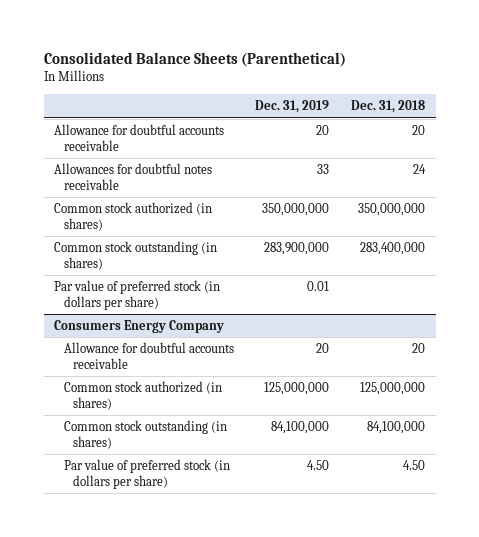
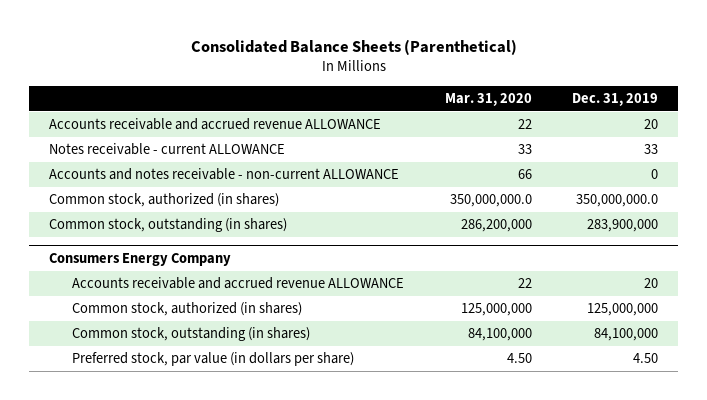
[350,100,425,114] Dec. 31, 2018 -> none
none -> [444,92,532,106] Mar. 31, 2020
[54,280,221,311] Par value of preferred stock (in dollars per share) -> none
[54,124,225,152] Allowance for doubtful accounts receivable -> [49,118,382,131] Accounts receivable and accrued revenue ALLOWANCE
[54,163,213,191] Allowances for doubtful notes receivable -> [49,143,286,156] Notes receivable - current ALLOWANCE
none -> [49,168,400,181] Accounts and notes receivable - non-current ALLOWANCE
[54,202,213,232] Common stock authorized (in shares) -> [49,193,280,208] Common stock, authorized (in shares)
[262,203,330,217] 350,000,000 -> [575,194,658,208] 350,000,000.0
[54,241,218,271] Common stock outstanding (in shares) -> [49,218,288,233] Common stock, outstanding (in shares)
[63,342,234,370] Allowance for doubtful accounts receivable -> [72,277,405,290] Accounts receivable and accrued revenue ALLOWANCE
[63,381,222,411] Common stock authorized (in shares) -> [72,302,303,317] Common stock, authorized (in shares)
[63,420,227,450] Common stock outstanding (in shares) -> [72,327,311,342] Common stock, outstanding (in shares)
[63,459,230,490] Par value of preferred stock (in dollars per share) -> [72,352,355,367] Preferred stock, par value (in dollars per share)

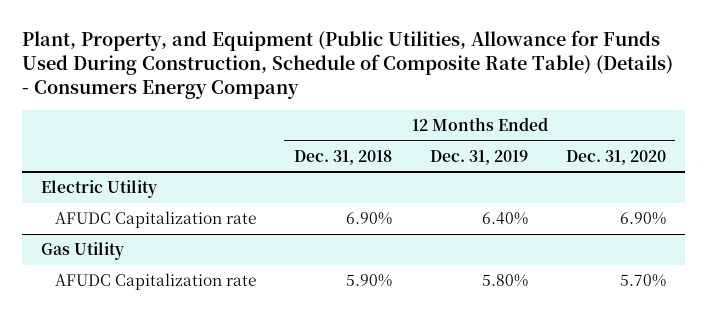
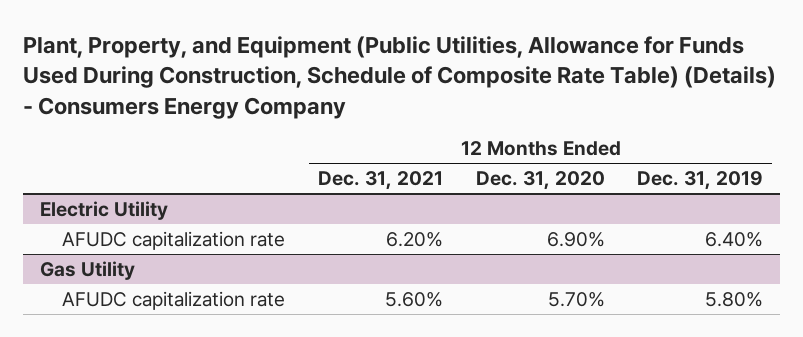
[293,149,392,165] Dec. 31, 2018 -> none
none -> [317,170,443,190] Dec. 31, 2021
[54,211,256,229] AFUDC Capitalization rate -> [61,230,285,250] AFUDC capitalization rate
[54,273,256,291] AFUDC Capitalization rate -> [61,290,285,310] AFUDC capitalization rate

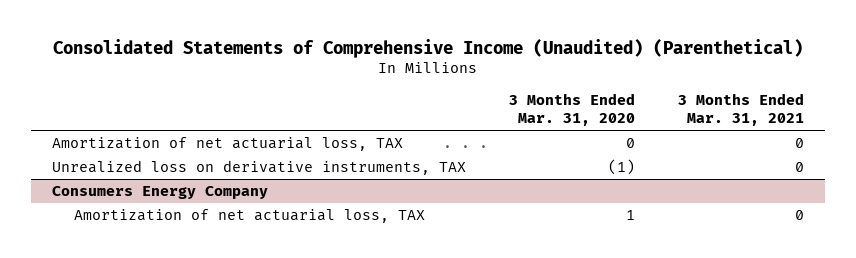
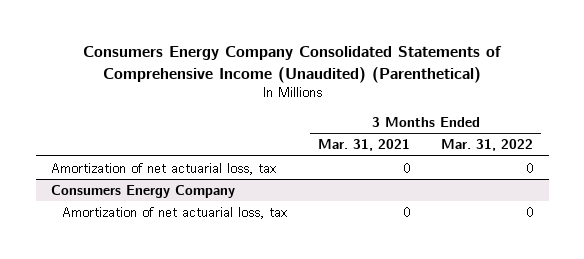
[53,38,804,58] Consolidated Statements of Comprehensive Income (Unaudited) (Parenthetical) -> [83,46,503,83] Consumers Energy Company Consolidated Statements of Comprehensive Income (Unaudited) (Parenthetical)
[509,93,636,127] 3 Months Ended Mar. 31, 2020 -> none
none -> [441,139,534,152] Mar. 31, 2022
[52,160,467,176] Unrealized loss on derivative instruments, TAX -> none
[52,137,404,152] Amortization of net actuarial loss, TAX -> [51,162,277,175] Amortization of net actuarial loss, tax
[73,209,425,224] Amortization of net actuarial loss, TAX -> [62,206,288,219] Amortization of net actuarial loss, tax

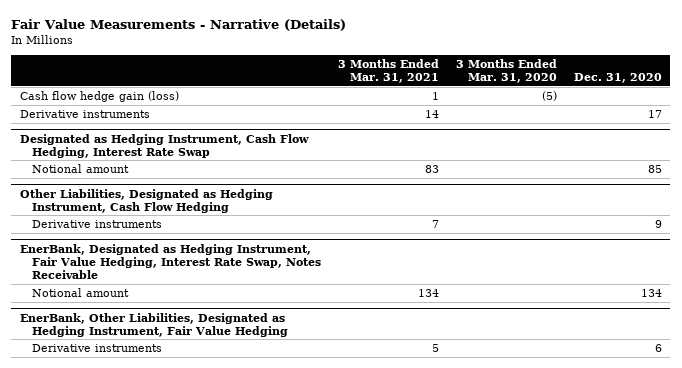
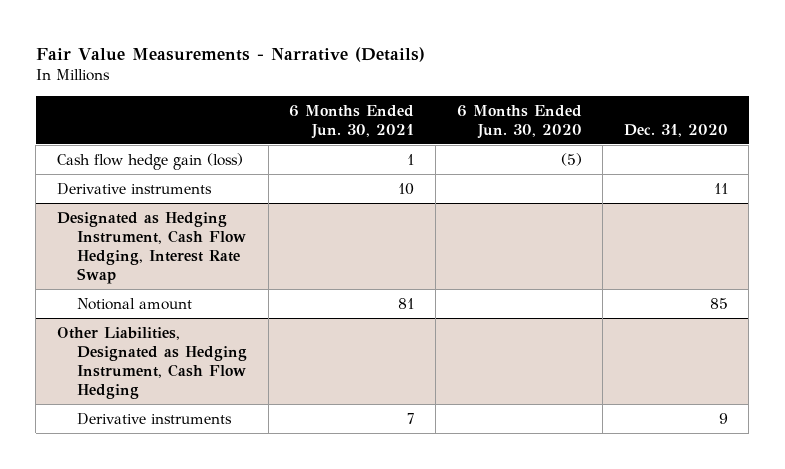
[337,58,439,84] 3 Months Ended Mar. 31, 2021 -> none
[455,58,557,84] 3 Months Ended Mar. 31, 2020 -> none
none -> [289,104,415,139] 6 Months Ended Jun. 30, 2021
none -> [456,104,582,139] 6 Months Ended Jun. 30, 2020
[647,109,662,118] 17 -> [713,182,728,194] 11
[19,243,321,279] EnerBank, Designated as Hedging Instrument, Fair Value Hedging, Interest Rate Swap, Notes Receivable -> none
[31,287,129,297] Notional amount -> none
[19,312,288,337] EnerBank, Other Liabilities, Designated as Hedging Instrument, Fair Value Hedging -> none
[31,343,162,352] Derivative instruments -> none

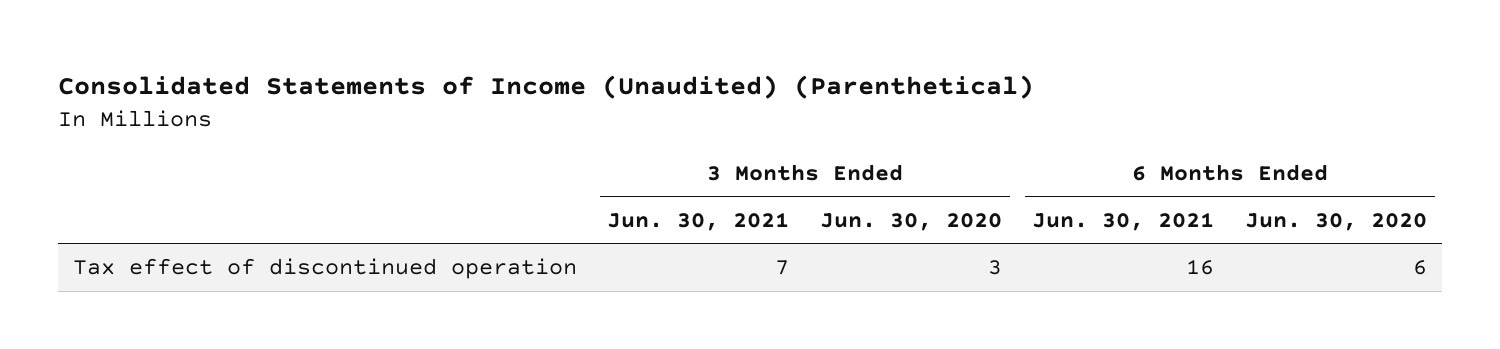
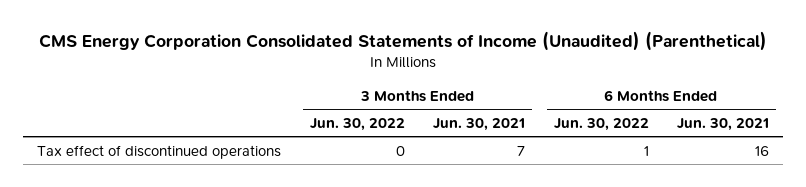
[57,75,1034,100] Consolidated Statements of Income (Unaudited) (Parenthetical) -> [39,30,768,51] CMS Energy Corporation Consolidated Statements of Income (Unaudited) (Parenthetical)
[819,212,1002,231] Jun. 30, 2020 -> none
[1244,212,1427,231] Jun. 30, 2020 -> none
none -> [309,117,405,131] Jun. 30, 2022
none -> [553,117,649,131] Jun. 30, 2022
[72,258,577,280] Tax effect of discontinued operation -> [37,144,282,159] Tax effect of discontinued operations

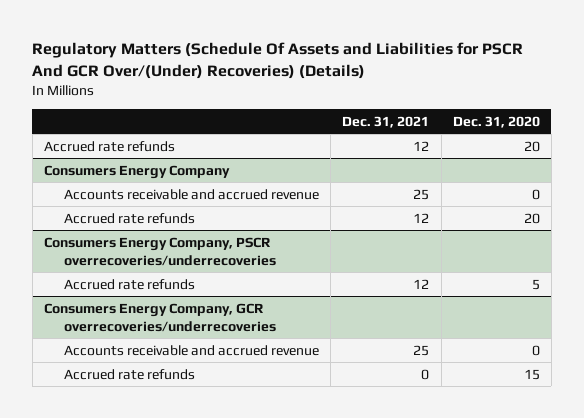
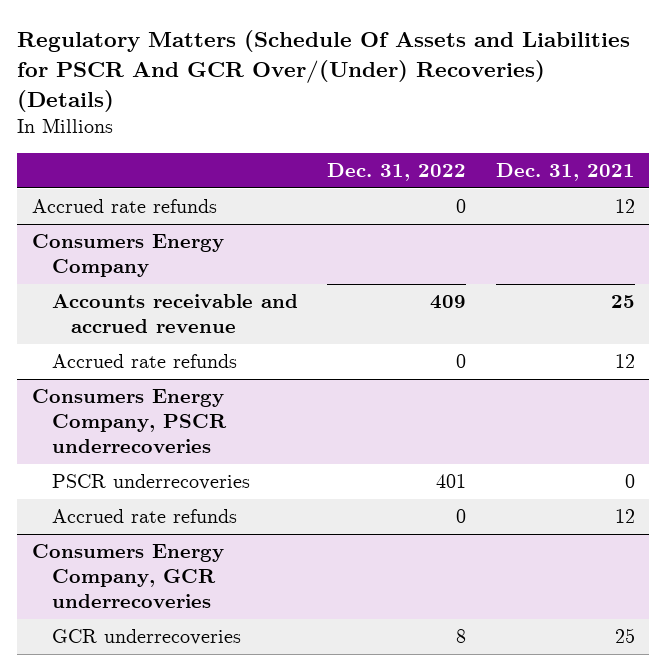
[452,115,540,128] Dec. 31, 2020 -> none
none -> [327,162,467,181] Dec. 31, 2022
[44,236,276,266] Consumers Energy Company, PSCR overrecoveries/underrecoveries -> [31,389,227,453] Consumers Energy Company, PSCR underrecoveries
none -> [51,474,250,491] PSCR underrecoveries
[63,368,195,380] Accrued rate refunds -> none
[44,302,276,332] Consumers Energy Company, GCR overrecoveries/underrecoveries -> [31,544,224,608] Consumers Energy Company, GCR underrecoveries
[63,344,319,356] Accounts receivable and accrued revenue -> [51,629,241,646] GCR underrecoveries

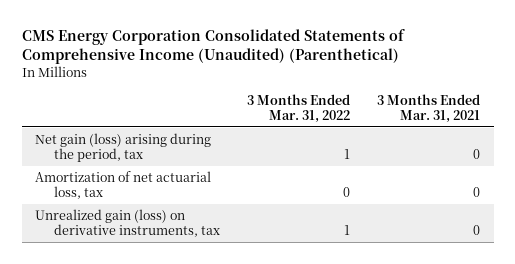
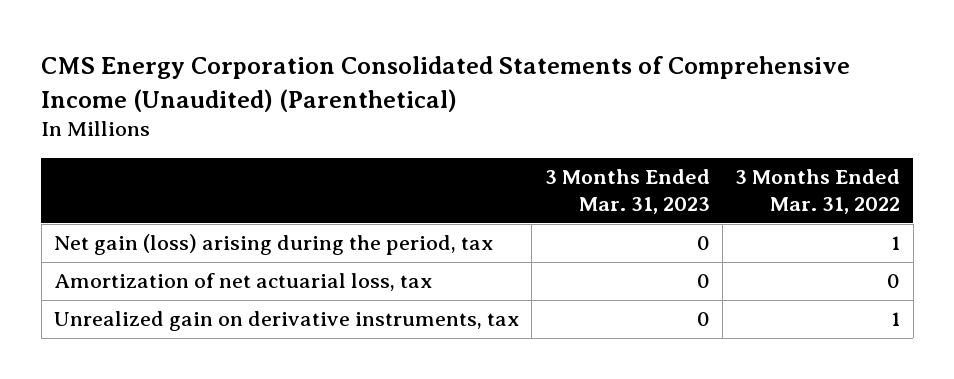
[377,93,481,123] 3 Months Ended Mar. 31, 2021 -> none
none -> [544,168,710,215] 3 Months Ended Mar. 31, 2023
[35,208,221,237] Unrealized gain (loss) on derivative instruments, tax -> [53,311,519,332] Unrealized gain on derivative instruments, tax

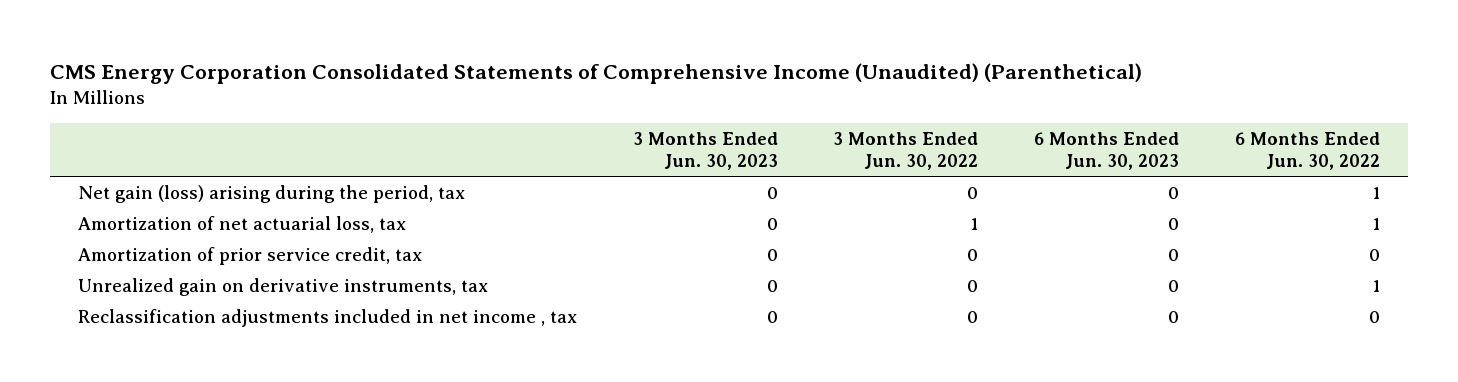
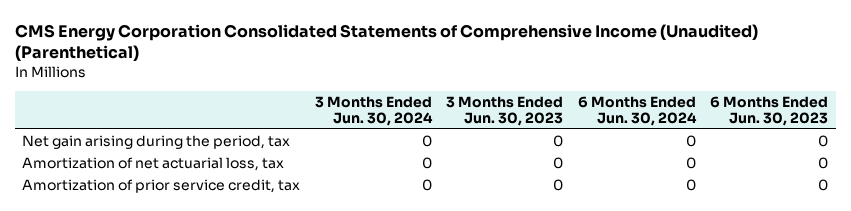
[833,132,979,170] 3 Months Ended Jun. 30, 2022 -> none
[1234,132,1380,170] 6 Months Ended Jun. 30, 2022 -> none
none -> [314,96,433,127] 3 Months Ended Jun. 30, 2024
none -> [577,96,697,127] 6 Months Ended Jun. 30, 2024
[77,185,465,204] Net gain (loss) arising during the period, tax -> [22,134,291,149] Net gain arising during the period, tax
[77,278,488,297] Unrealized gain on derivative instruments, tax -> none
[77,309,577,328] Reclassification adjustments included in net income , tax -> none

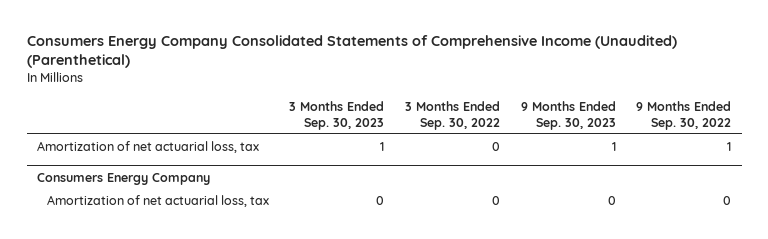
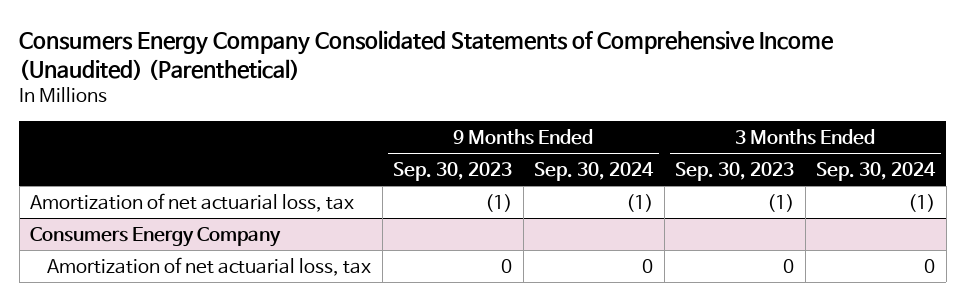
[404,100,500,130] 3 Months Ended Sep. 30, 2022 -> none
[636,100,732,130] 9 Months Ended Sep. 30, 2022 -> none
none -> [534,161,655,181] Sep. 30, 2024
none -> [816,161,937,181] Sep. 30, 2024
[380,141,385,151] 1 -> [767,193,795,212] (1)
[611,141,616,151] 1 -> [485,193,513,212] (1)

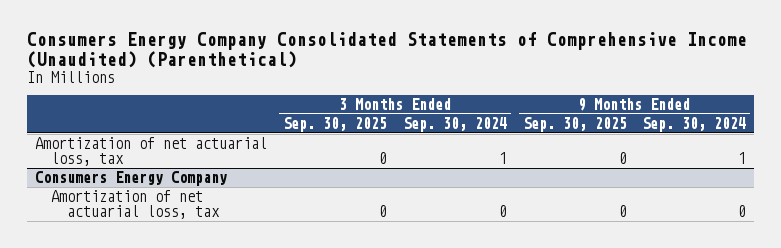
[393,161,513,181] Sep. 30, 2023 -> none
[675,161,795,181] Sep. 30, 2023 -> none
none -> [282,117,387,133] Sep. 30, 2025
none -> [522,117,627,133] Sep. 30, 2025
[626,193,654,212] (1) -> [738,152,747,165] 1
[908,193,936,212] (1) -> [498,152,507,165] 1

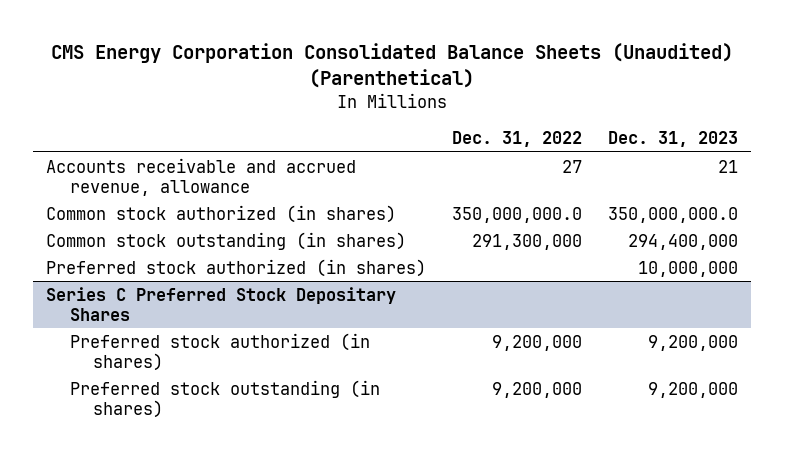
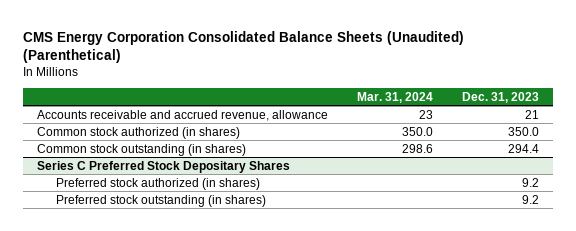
[452,131,583,148] Dec. 31, 2022 -> none
none -> [357,91,434,103] Mar. 31, 2024
[46,258,427,277] Preferred stock authorized (in shares) -> none
[608,206,739,223] 350,000,000.0 -> [507,126,539,136] 350.0
[628,233,739,250] 294,400,000 -> [507,143,539,153] 294.4
[648,334,739,351] 9,200,000 -> [521,177,539,187] 9.2
[648,381,739,398] 9,200,000 -> [521,194,539,204] 9.2

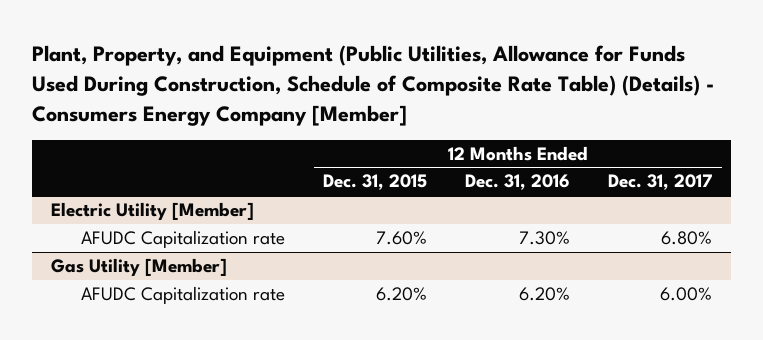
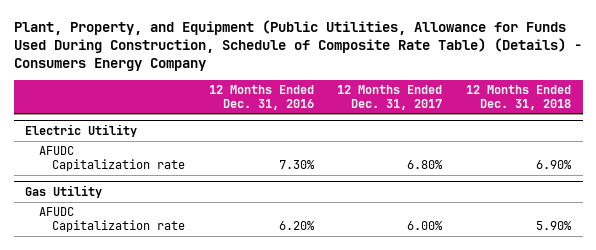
[31,45,714,126] Plant, Property, and Equipment (Public Utilities, Allowance for Funds Used During Construction, Schedule of Composite Rate Table) (Details) - Consumers Energy Company [Member] -> [13,19,582,72] Plant, Property, and Equipment (Public Utilities, Allowance for Funds Used During Construction, Schedule of Composite Rate Table) (Details) - Consumers Energy Company
[323,174,428,191] Dec. 31, 2015 -> none
none -> [465,84,571,110] 12 Months Ended Dec. 31, 2018
[50,202,254,221] Electric Utility [Member] -> [25,124,138,138] Electric Utility
[50,258,227,277] Gas Utility [Member] -> [25,185,103,199] Gas Utility

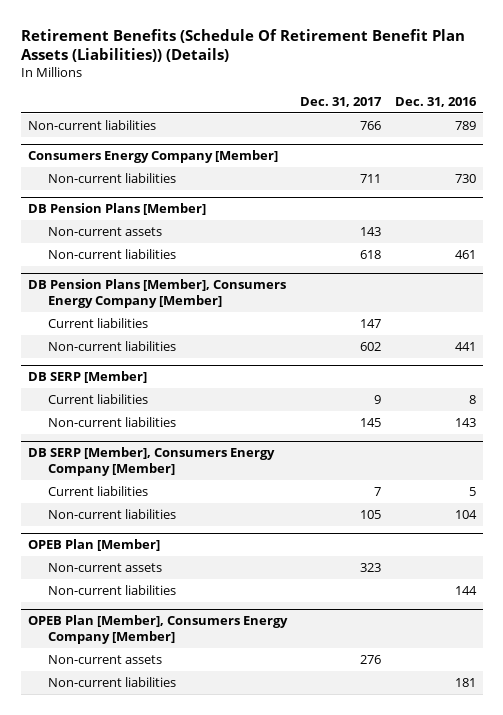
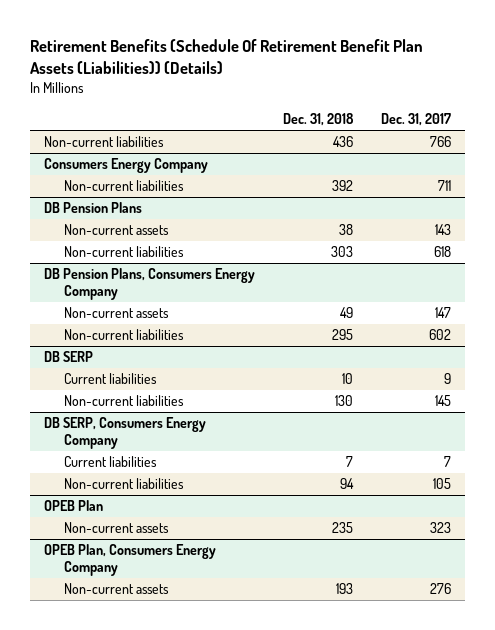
[394,96,477,107] Dec. 31, 2016 -> none
none -> [282,113,354,127] Dec. 31, 2018
[27,150,278,164] Consumers Energy Company [Member] -> [43,158,208,174] Consumers Energy Company
[27,203,206,216] DB Pension Plans [Member] -> [43,202,142,214] DB Pension Plans
[27,279,286,308] DB Pension Plans [Member], Consumers Energy Company [Member] -> [43,268,255,301] DB Pension Plans, Consumers Energy Company
[47,317,148,328] Current liabilities -> [63,307,169,319] Non-current assets
[27,371,147,384] DB SERP [Member] -> [43,351,93,363] DB SERP
[27,447,275,476] DB SERP [Member], Consumers Energy Company [Member] -> [43,417,206,450] DB SERP, Consumers Energy Company
[27,539,160,552] OPEB Plan [Member] -> [43,500,103,512] OPEB Plan
[47,584,176,595] Non-current liabilities -> none
[27,615,288,644] OPEB Plan [Member], Consumers Energy Company [Member] -> [43,544,216,577] OPEB Plan, Consumers Energy Company
[47,676,176,687] Non-current liabilities -> none

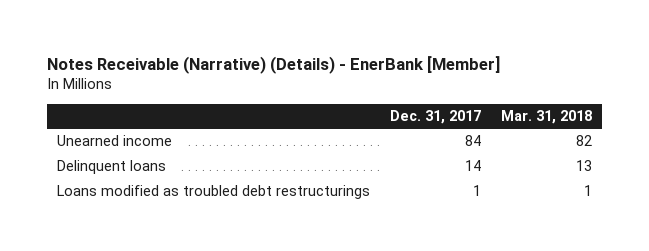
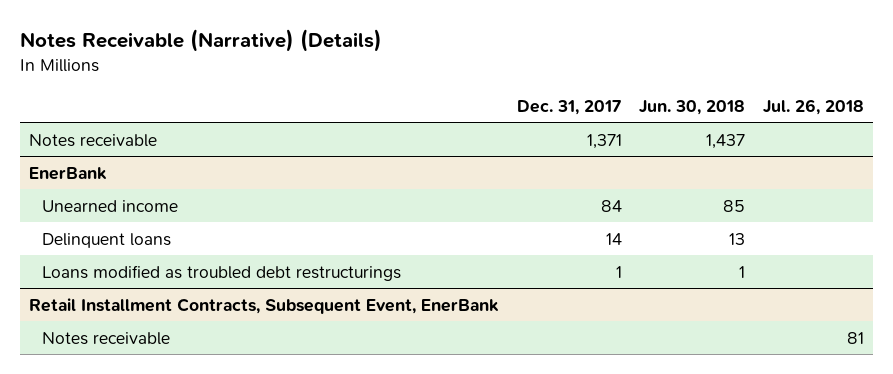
[47,55,501,74] Notes Receivable (Narrative) (Details) - EnerBank [Member] -> [19,29,382,53] Notes Receivable (Narrative) (Details)
[500,109,592,124] Mar. 31, 2018 -> none
none -> [639,99,746,115] Jun. 30, 2018
none -> [763,98,865,115] Jul. 26, 2018
none -> [28,133,157,147] Notes receivable
none -> [28,166,107,180] EnerBank
none -> [28,297,499,314] Retail Installment Contracts, Subsequent Event, EnerBank
none -> [41,331,170,345] Notes receivable

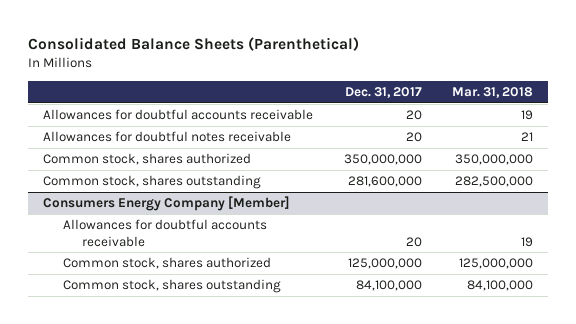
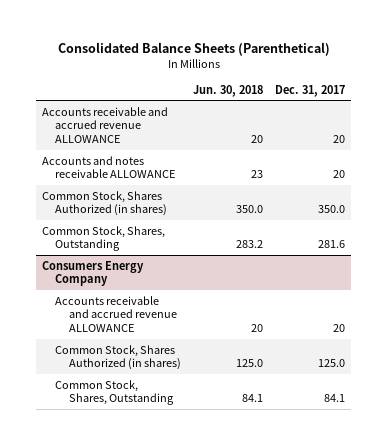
[452,86,534,98] Mar. 31, 2018 -> none
none -> [192,84,263,97] Jun. 30, 2018
[43,109,314,121] Allowances for doubtful accounts receivable -> [42,106,169,143] Accounts receivable and accrued revenue ALLOWANCE
[43,131,292,143] Allowances for doubtful notes receivable -> [42,155,176,179] Accounts and notes receivable ALLOWANCE
[43,153,252,166] Common stock, shares authorized -> [42,190,168,217] Common Stock, Shares Authorized (in shares)
[343,154,422,166] 350,000,000 -> [318,205,346,214] 350.0
[43,175,262,190] Common stock, shares outstanding -> [42,225,166,252] Common Stock, Shares, Outstanding
[347,176,422,188] 281,600,000 -> [318,240,346,249] 281.6
[43,196,291,212] Consumers Energy Company [Member] -> [42,260,145,287] Consumers Energy Company
[62,219,267,247] Allowances for doubtful accounts receivable -> [55,295,177,332] Accounts receivable and accrued revenue ALLOWANCE
[62,257,271,270] Common stock, shares authorized -> [55,344,181,371] Common Stock, Shares Authorized (in shares)
[347,258,422,270] 125,000,000 -> [318,359,346,368] 125.0
[62,279,281,294] Common stock, shares outstanding -> [55,379,174,406] Common Stock, Shares, Outstanding
[355,280,422,292] 84,100,000 -> [324,394,346,403] 84.1

